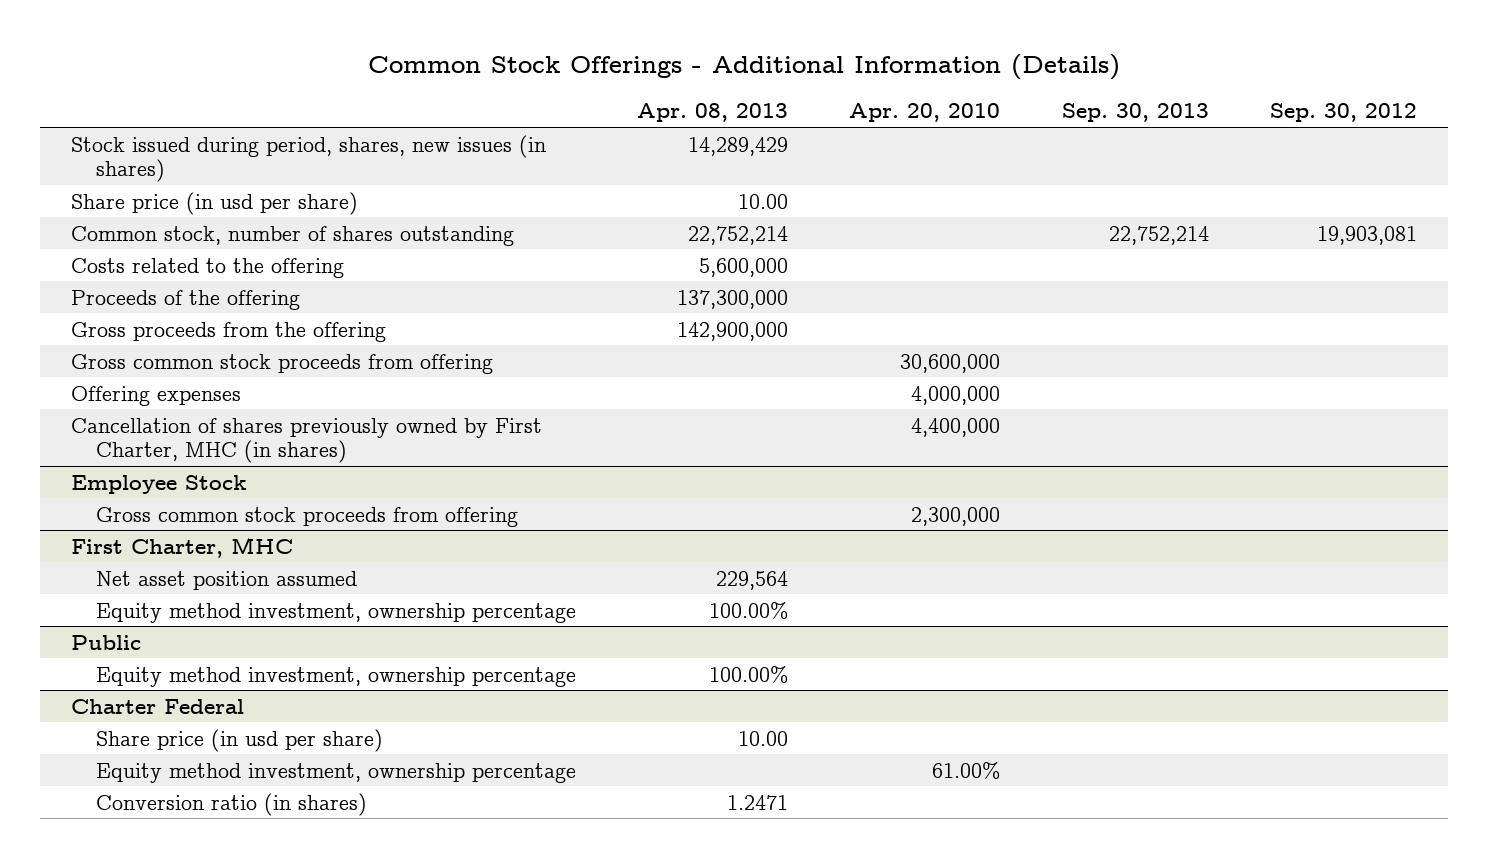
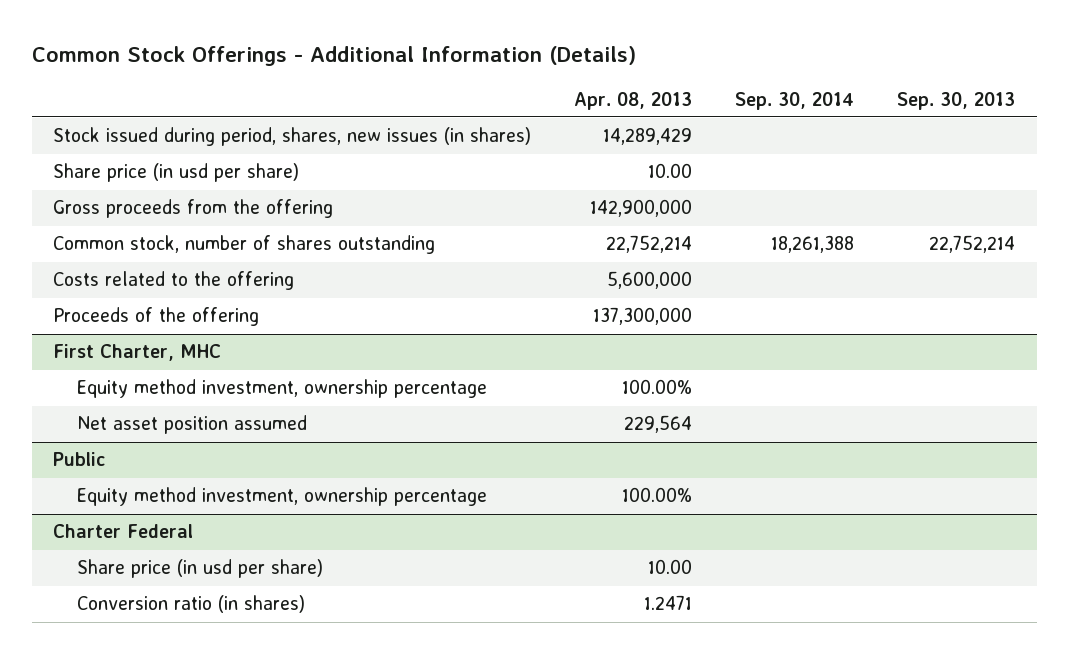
[849,103,1001,123] Apr. 20, 2010 -> none
[1270,103,1418,123] Sep. 30, 2012 -> none
none -> [735,91,855,110] Sep. 30, 2014
[70,321,386,342] Gross proceeds from the offering -> [53,199,334,219] Gross proceeds from the offering
[70,353,493,374] Gross common stock proceeds from offering -> none
[70,385,241,406] Offering expenses -> none
[70,417,542,464] Cancellation of shares previously owned by First Charter, MHC (in shares) -> none
[70,474,247,494] Employee Stock -> none
[95,506,518,527] Gross common stock proceeds from offering -> none
[95,570,357,590] Net asset position assumed -> [77,415,308,435] Net asset position assumed
[95,762,576,783] Equity method investment, ownership percentage -> none

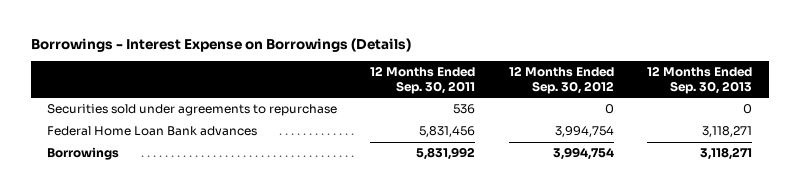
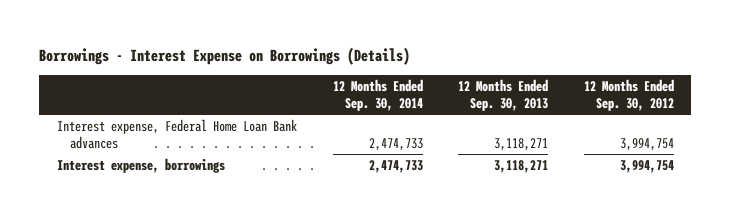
[370,66,476,94] 12 Months Ended Sep. 30, 2011 -> none
none -> [332,79,423,111] 12 Months Ended Sep. 30, 2014
[47,104,338,117] Securities sold under agreements to repurchase -> none
[47,126,258,137] Federal Home Loan Bank advances -> [57,119,298,149] Interest expense, Federal Home Loan Bank advances
[47,147,120,161] Borrowings -> [57,158,226,174] Interest expense, borrowings

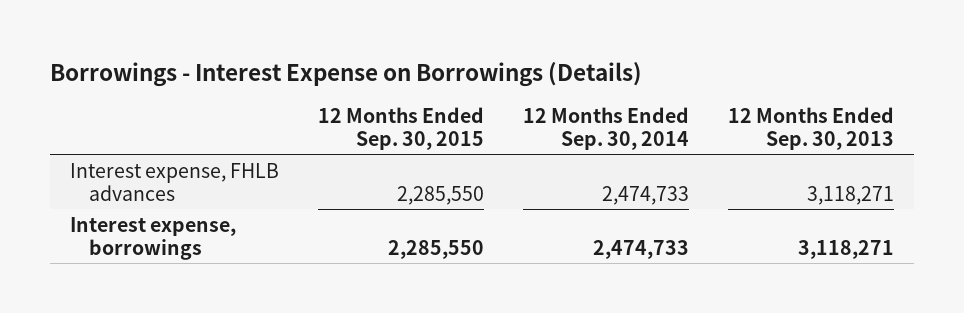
[583,79,674,111] 12 Months Ended Sep. 30, 2012 -> none
none -> [318,106,485,151] 12 Months Ended Sep. 30, 2015
[57,119,298,149] Interest expense, Federal Home Loan Bank advances -> [69,162,279,201] Interest expense, FHLB advances

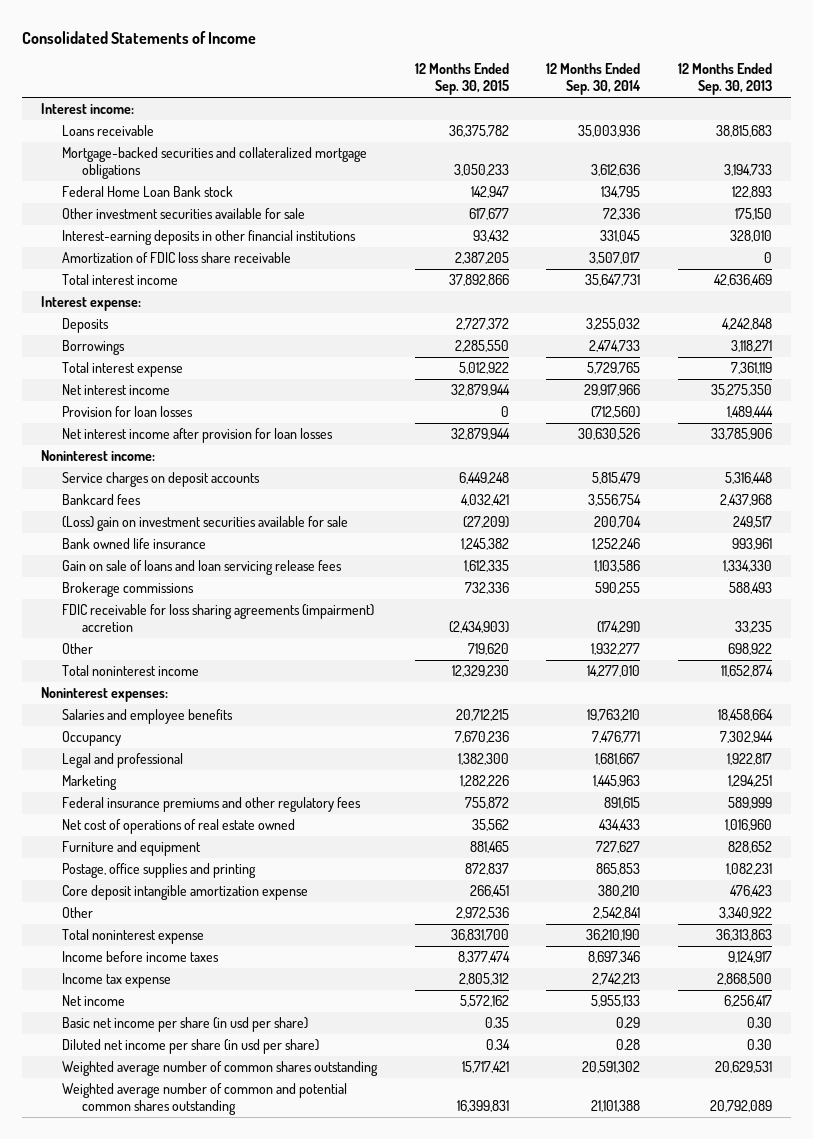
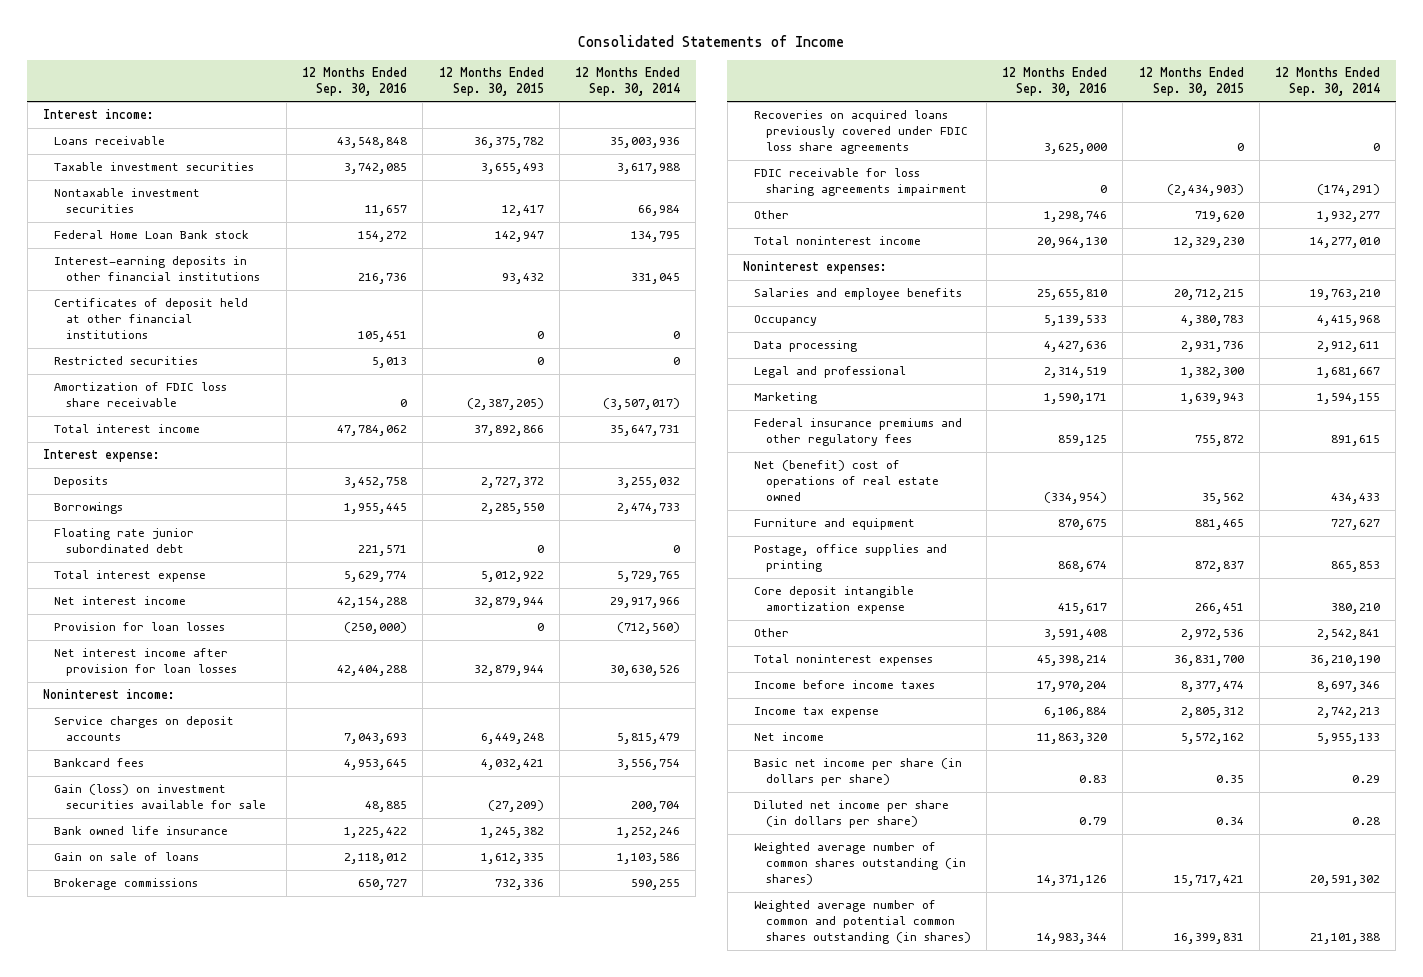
[678,63,773,96] 12 Months Ended Sep. 30, 2013 -> none
none -> [302,66,408,96] 12 Months Ended Sep. 30, 2016
[61,146,367,180] Mortgage-backed securities and collateralized mortgage obligations -> none
none -> [54,162,255,172] Taxable investment securities
none -> [54,188,201,214] Nontaxable investment securities
[61,207,305,219] Other investment securities available for sale -> none
none -> [54,298,249,340] Certificates of deposit held at other financial institutions
none -> [54,356,199,366] Restricted securities
[454,251,509,264] 2,387,205 -> [466,398,544,411] (2,387,205)
[589,251,641,264] 3,507,017 -> [602,398,680,411] (3,507,017)
none -> [54,528,195,554] Floating rate junior subordinated debt
[61,515,348,531] (Loss) gain on investment securities available for sale -> [54,784,266,810] Gain (loss) on investment securities available for sale
[61,559,342,575] Gain on sale of loans and loan servicing release fees -> [54,852,200,862] Gain on sale of loans
none -> [754,110,968,155] Recoveries on acquired loans previously covered under FDIC loss share agreements
[61,603,374,633] FDIC receivable for loss sharing agreements (impairment) accretion -> [754,168,967,197] FDIC receivable for loss sharing agreements impairment
[454,730,509,743] 7,670,236 -> [1180,315,1244,327] 4,380,783
[592,730,641,743] 7,476,771 -> [1316,315,1380,327] 4,415,968
none -> [754,340,858,353] Data processing
[459,774,509,787] 1,282,226 -> [1180,393,1244,405] 1,639,943
[593,774,641,787] 1,445,963 -> [1316,393,1380,405] 1,594,155
[61,818,295,834] Net cost of operations of real estate owned -> [754,460,939,502] Net (benefit) cost of operations of real estate owned
[61,928,204,944] Total noninterest expense -> [754,654,934,667] Total noninterest expenses
[61,1016,308,1032] Basic net income per share (in usd per share) -> [754,758,963,787] Basic net income per share (in dollars per share)
[61,1038,319,1054] Diluted net income per share (in usd per share) -> [754,800,950,829] Diluted net income per share (in dollars per share)
[61,1060,378,1076] Weighted average number of common shares outstanding -> [754,842,966,886] Weighted average number of common shares outstanding (in shares)
[61,1082,347,1116] Weighted average number of common and potential common shares outstanding -> [754,900,971,945] Weighted average number of common and potential common shares outstanding (in shares)

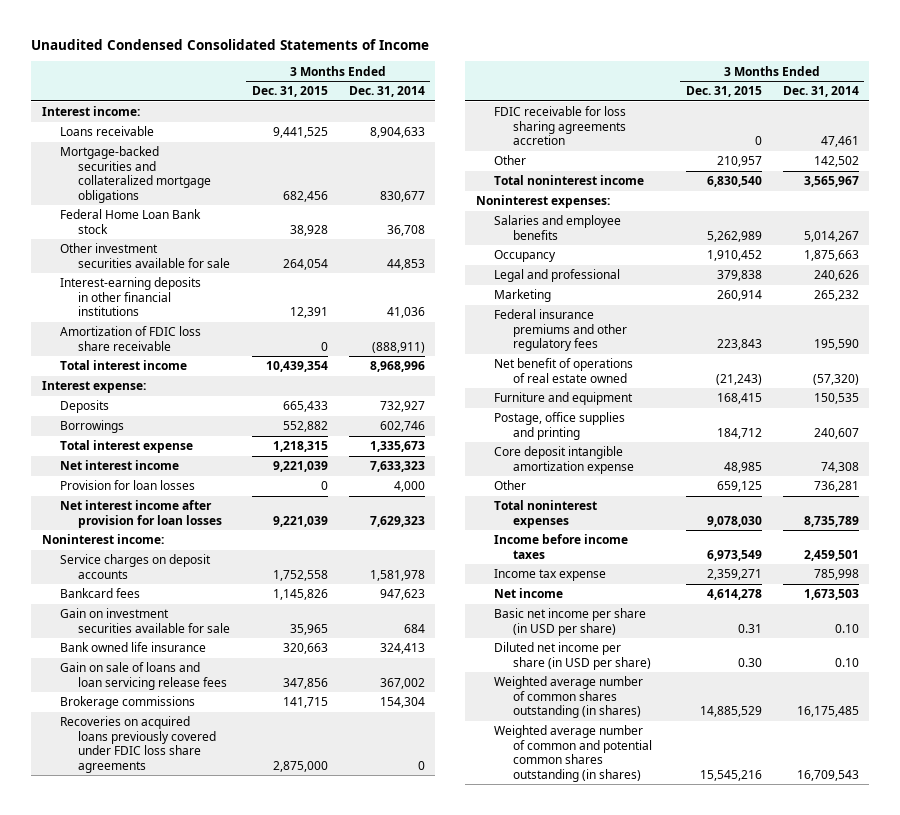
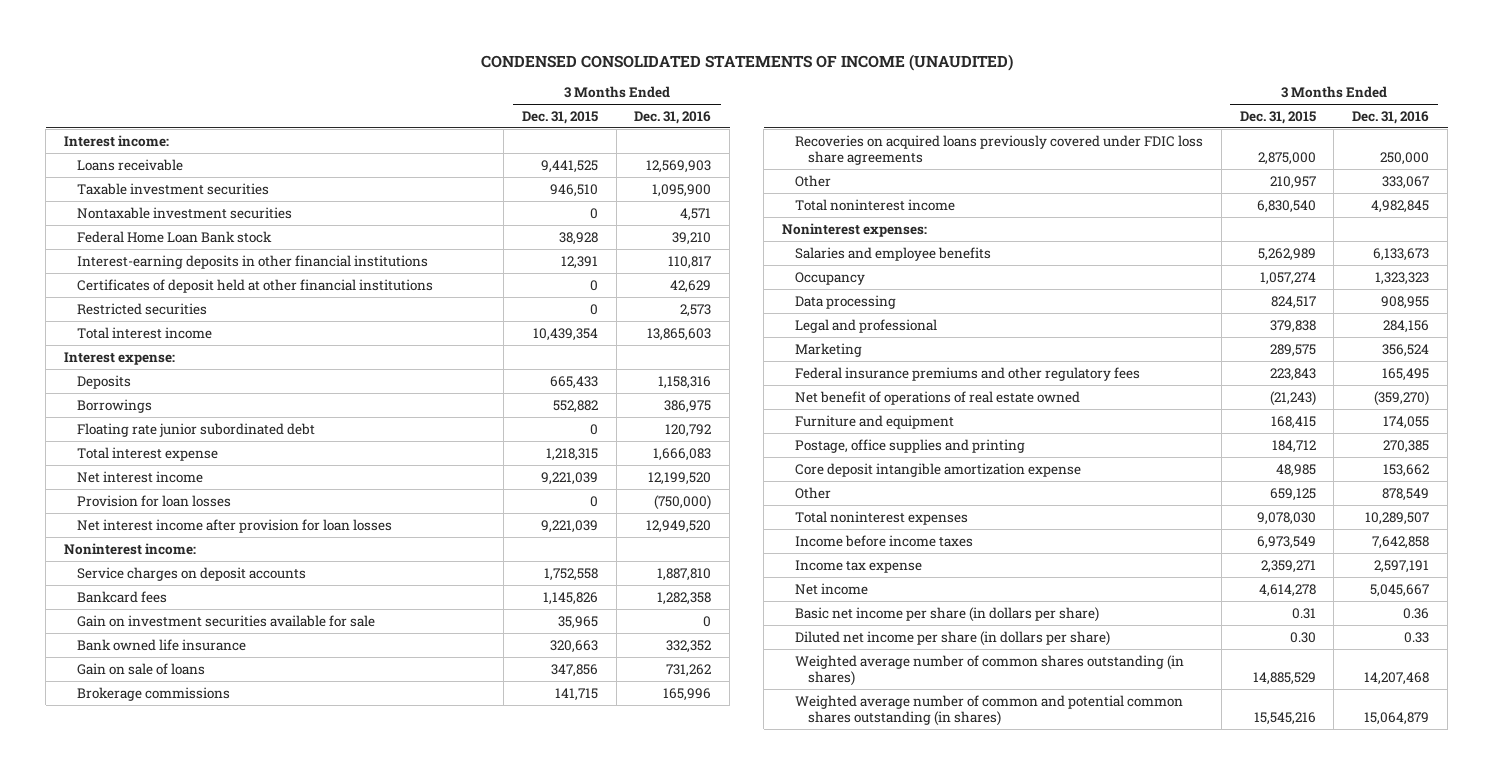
[31,38,430,50] Unaudited Condensed Consolidated Statements of Income -> [480,54,1013,72] CONDENSED CONSOLIDATED STATEMENTS OF INCOME (UNAUDITED)
[348,86,425,98] Dec. 31, 2014 -> none
none -> [634,111,712,125] Dec. 31, 2016
[60,146,212,203] Mortgage-backed securities and collateralized mortgage obligations -> none
none -> [77,182,270,195] Taxable investment securities
none -> [77,206,293,219] Nontaxable investment securities
[60,243,231,268] Other investment securities available for sale -> none
[60,326,202,351] Amortization of FDIC loss share receivable -> none
none -> [77,278,434,293] Certificates of deposit held at other financial institutions
none -> [77,302,208,315] Restricted securities
none -> [77,422,316,437] Floating rate junior subordinated debt
[60,662,228,690] Gain on sale of loans and loan servicing release fees -> [77,662,206,675] Gain on sale of loans
[494,106,627,146] FDIC receivable for loss sharing agreements accretion -> none
[706,250,762,262] 1,910,452 -> [1259,271,1316,285] 1,057,274
none -> [794,294,896,309] Data processing
[716,290,762,302] 260,914 -> [1269,343,1316,357] 289,575
[494,608,647,636] Basic net income per share (in USD per share) -> [794,606,1099,622] Basic net income per share (in dollars per share)
[494,642,651,670] Diluted net income per share (in USD per share) -> [794,630,1110,646] Diluted net income per share (in dollars per share)

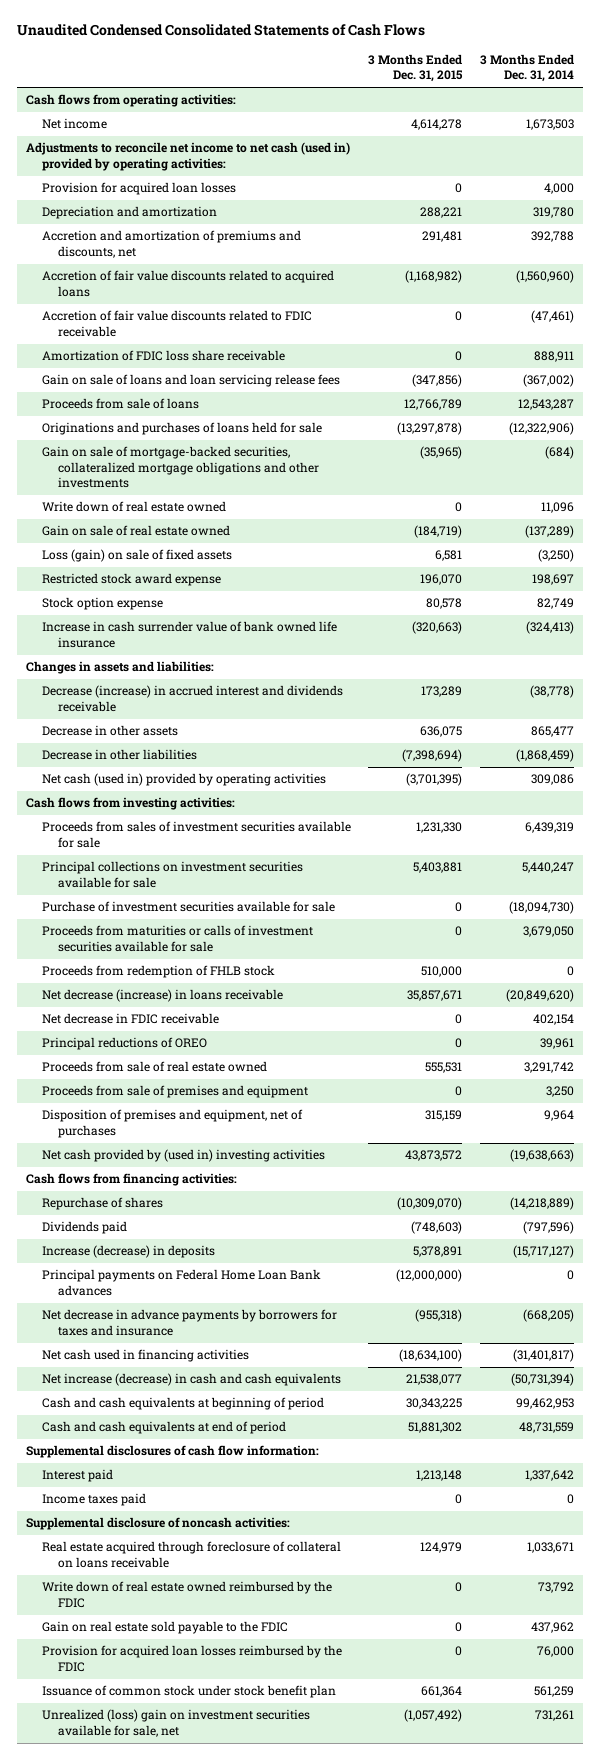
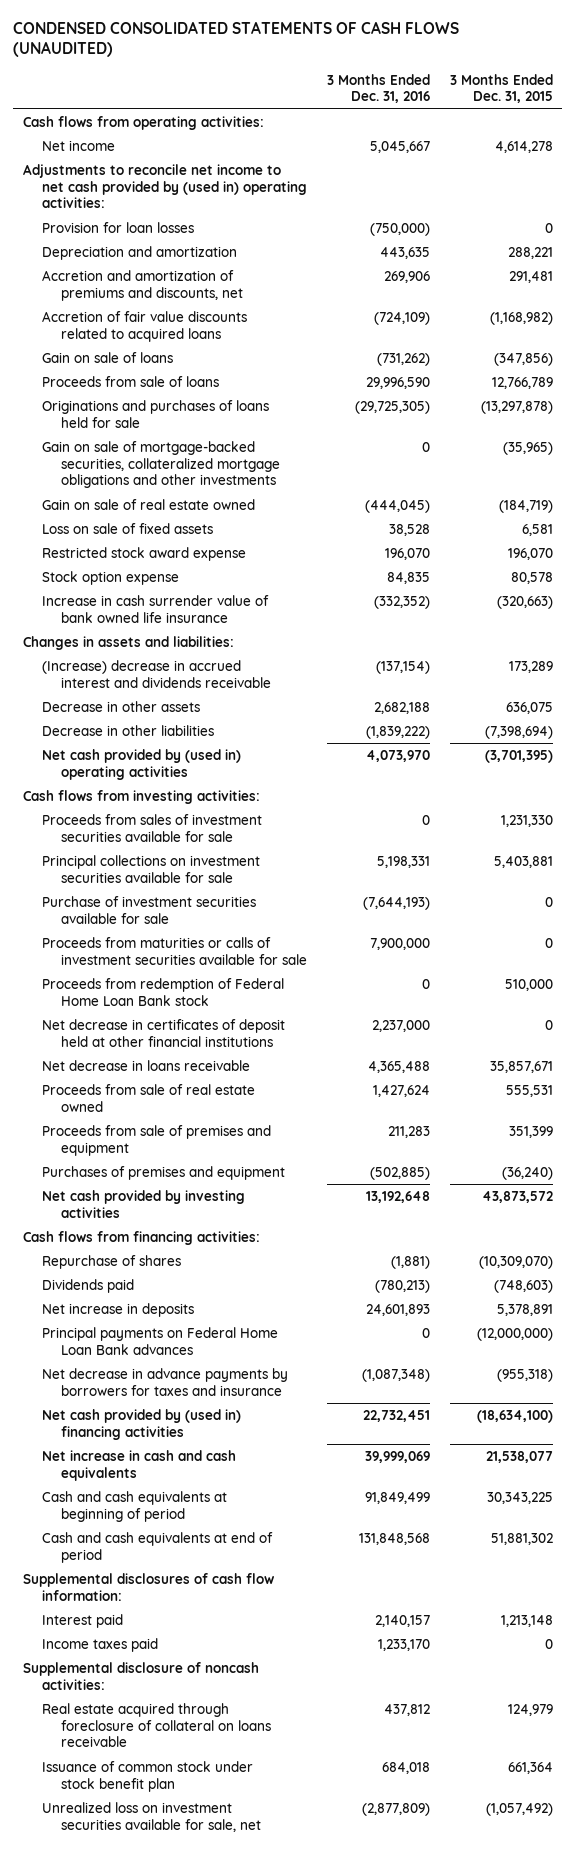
[16,24,425,37] Unaudited Condensed Consolidated Statements of Cash Flows -> [12,20,459,58] CONDENSED CONSOLIDATED STATEMENTS OF CASH FLOWS (UNAUDITED)
[479,53,574,83] 3 Months Ended Dec. 31, 2014 -> none
none -> [326,73,430,104] 3 Months Ended Dec. 31, 2016
[25,142,350,171] Adjustments to reconcile net income to net cash (used in) provided by operating activities: -> [22,163,308,209] Adjustments to reconcile net income to net cash provided by (used in) operating activities:
[41,182,236,196] Provision for acquired loan losses -> [42,221,195,233] Provision for loan losses
[41,310,312,337] Accretion of fair value discounts related to FDIC receivable -> none
[41,350,285,362] Amortization of FDIC loss share receivable -> none
[41,374,340,388] Gain on sale of loans and loan servicing release fees -> [42,351,174,363] Gain on sale of loans
[41,501,226,513] Write down of real estate owned -> none
[41,549,232,563] Loss (gain) on sale of fixed assets -> [42,522,214,534] Loss on sale of fixed assets
[41,685,343,712] Decrease (increase) in accrued interest and dividends receivable -> [42,659,272,688] (Increase) decrease in accrued interest and dividends receivable
[41,773,326,787] Net cash (used in) provided by operating activities -> [42,748,242,780] Net cash provided by (used in) operating activities
[41,1013,219,1025] Net decrease in FDIC receivable -> none
[41,1037,207,1051] Principal reductions of OREO -> none
[41,965,275,979] Proceeds from redemption of FHLB stock -> [42,977,285,1006] Proceeds from redemption of Federal Home Loan Bank stock
none -> [42,1018,286,1047] Net decrease in certificates of deposit held at other financial institutions
[41,989,283,1003] Net decrease (increase) in loans receivable -> [42,1059,251,1071] Net decrease in loans receivable
[455,1086,463,1097] 0 -> [508,1125,553,1138] 351,399
[41,1109,303,1138] Disposition of premises and equipment, net of purchases -> [42,1165,286,1180] Purchases of premises and equipment
[425,1110,463,1122] 315,159 -> [501,1166,553,1180] (36,240)
[41,1149,325,1163] Net cash provided by (used in) investing activities -> [42,1189,246,1218] Net cash provided by investing activities
[41,1245,215,1259] Increase (decrease) in deposits -> [42,1302,195,1317] Net increase in deposits
[41,1349,249,1363] Net cash used in financing activities -> [42,1408,242,1440] Net cash provided by (used in) financing activities
[41,1373,341,1387] Net increase (decrease) in cash and cash equivalents -> [42,1449,237,1481] Net increase in cash and cash equivalents
[41,1581,332,1608] Write down of real estate owned reimbursed by the FDIC -> none
[41,1621,288,1635] Gain on real estate sold payable to the FDIC -> none
[41,1645,342,1672] Provision for acquired loan losses reimbursed by the FDIC -> none
[41,1709,310,1737] Unrealized (loss) gain on investment securities available for sale, net -> [42,1801,262,1832] Unrealized loss on investment securities available for sale, net

